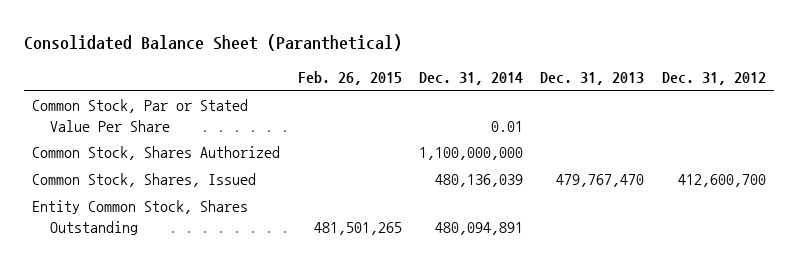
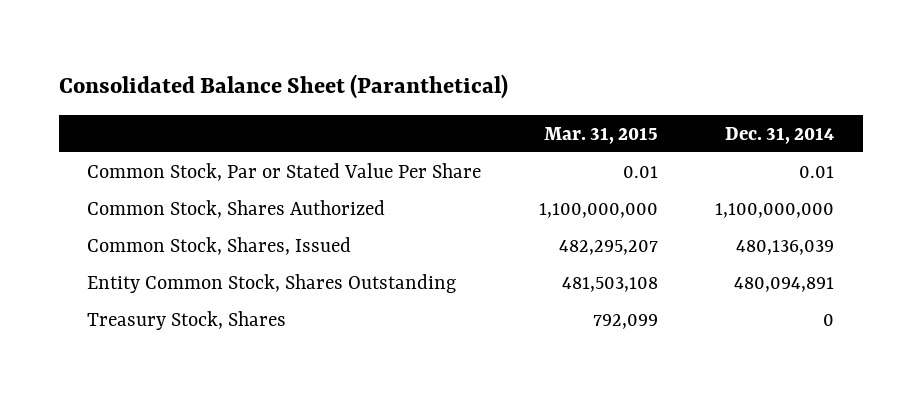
[297,71,402,86] Feb. 26, 2015 -> none
[540,72,645,86] Dec. 31, 2013 -> none
[661,72,766,86] Dec. 31, 2012 -> none
none -> [543,126,658,144] Mar. 31, 2015
none -> [87,310,287,330] Treasury Stock, Shares

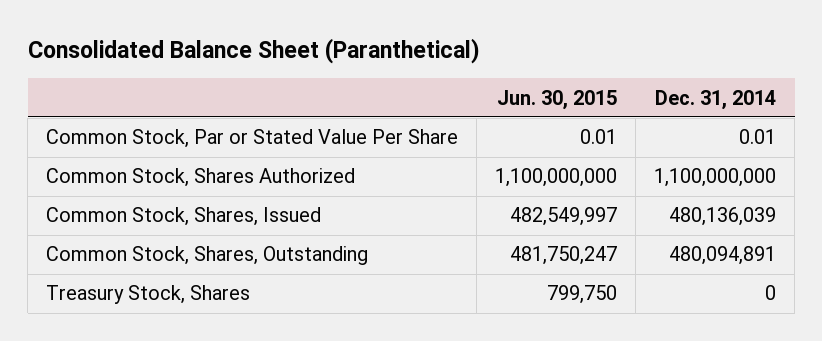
[543,126,658,144] Mar. 31, 2015 -> none
none -> [497,89,618,110] Jun. 30, 2015
[87,273,457,293] Entity Common Stock, Shares Outstanding -> [46,246,369,266] Common Stock, Shares, Outstanding

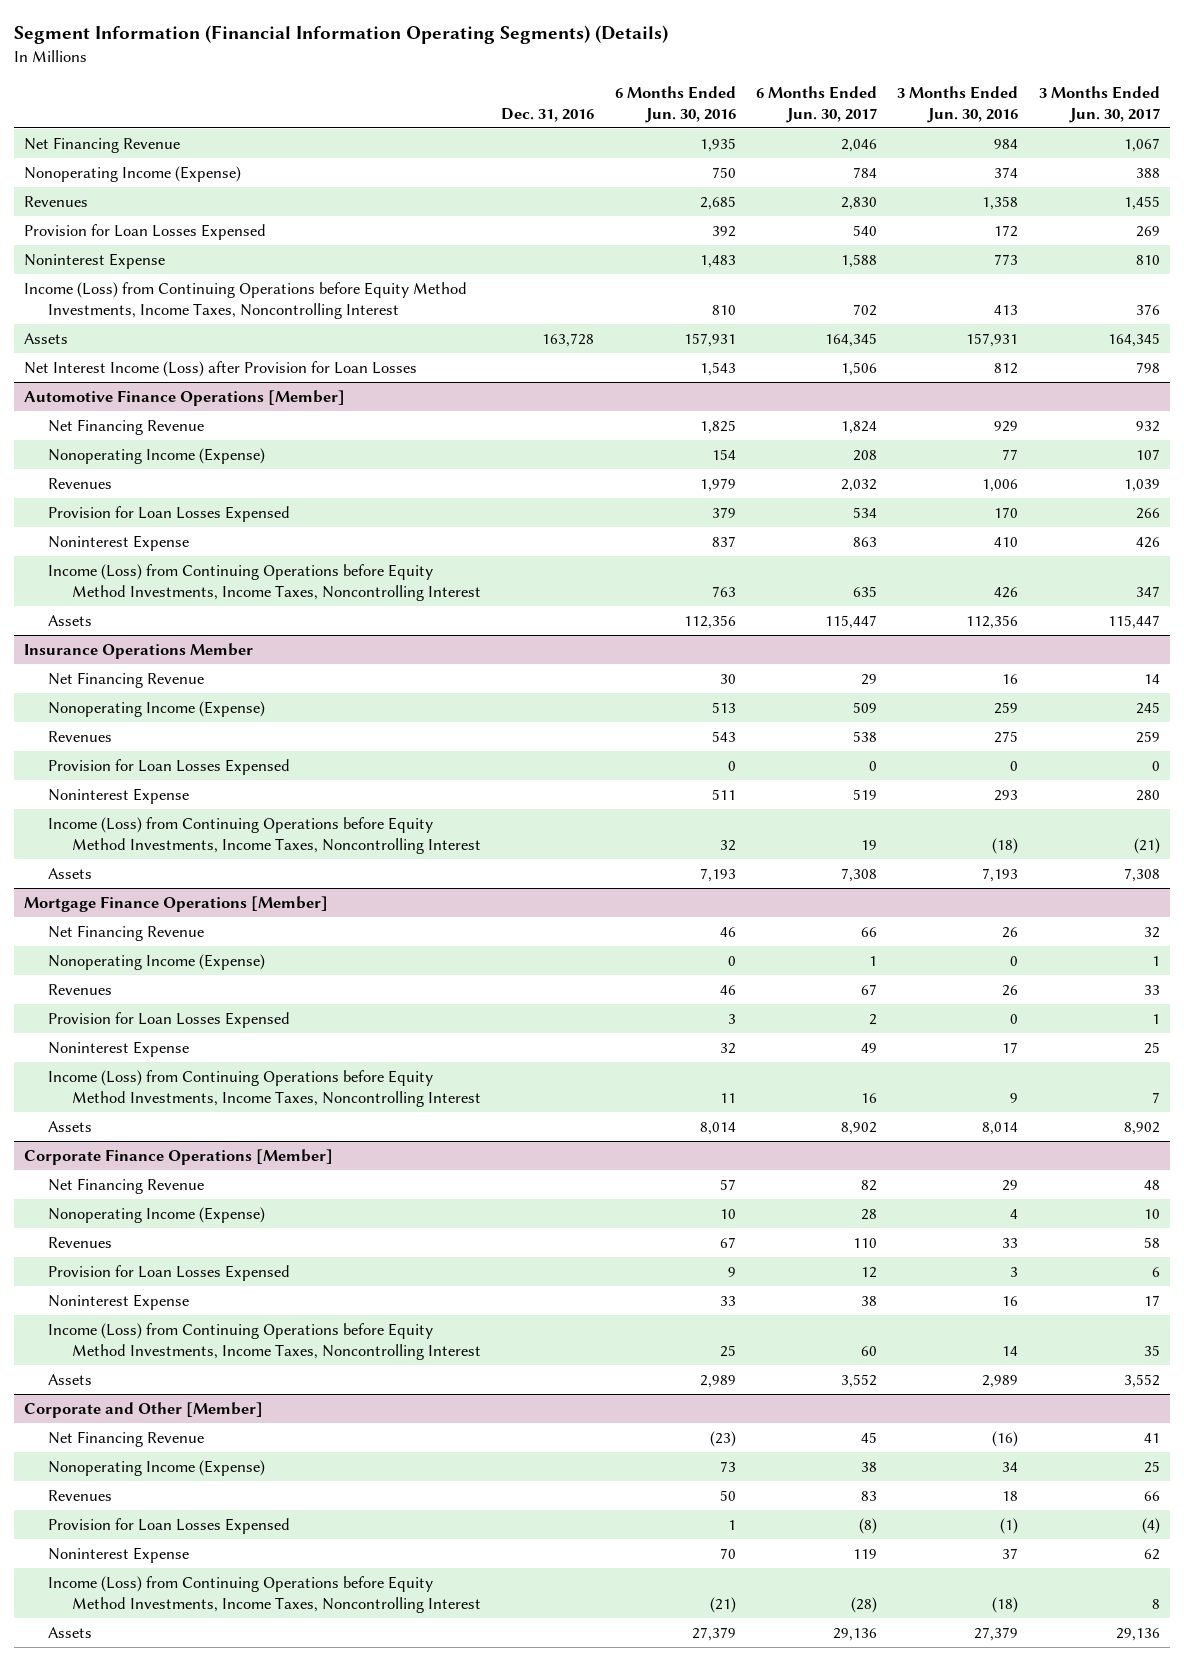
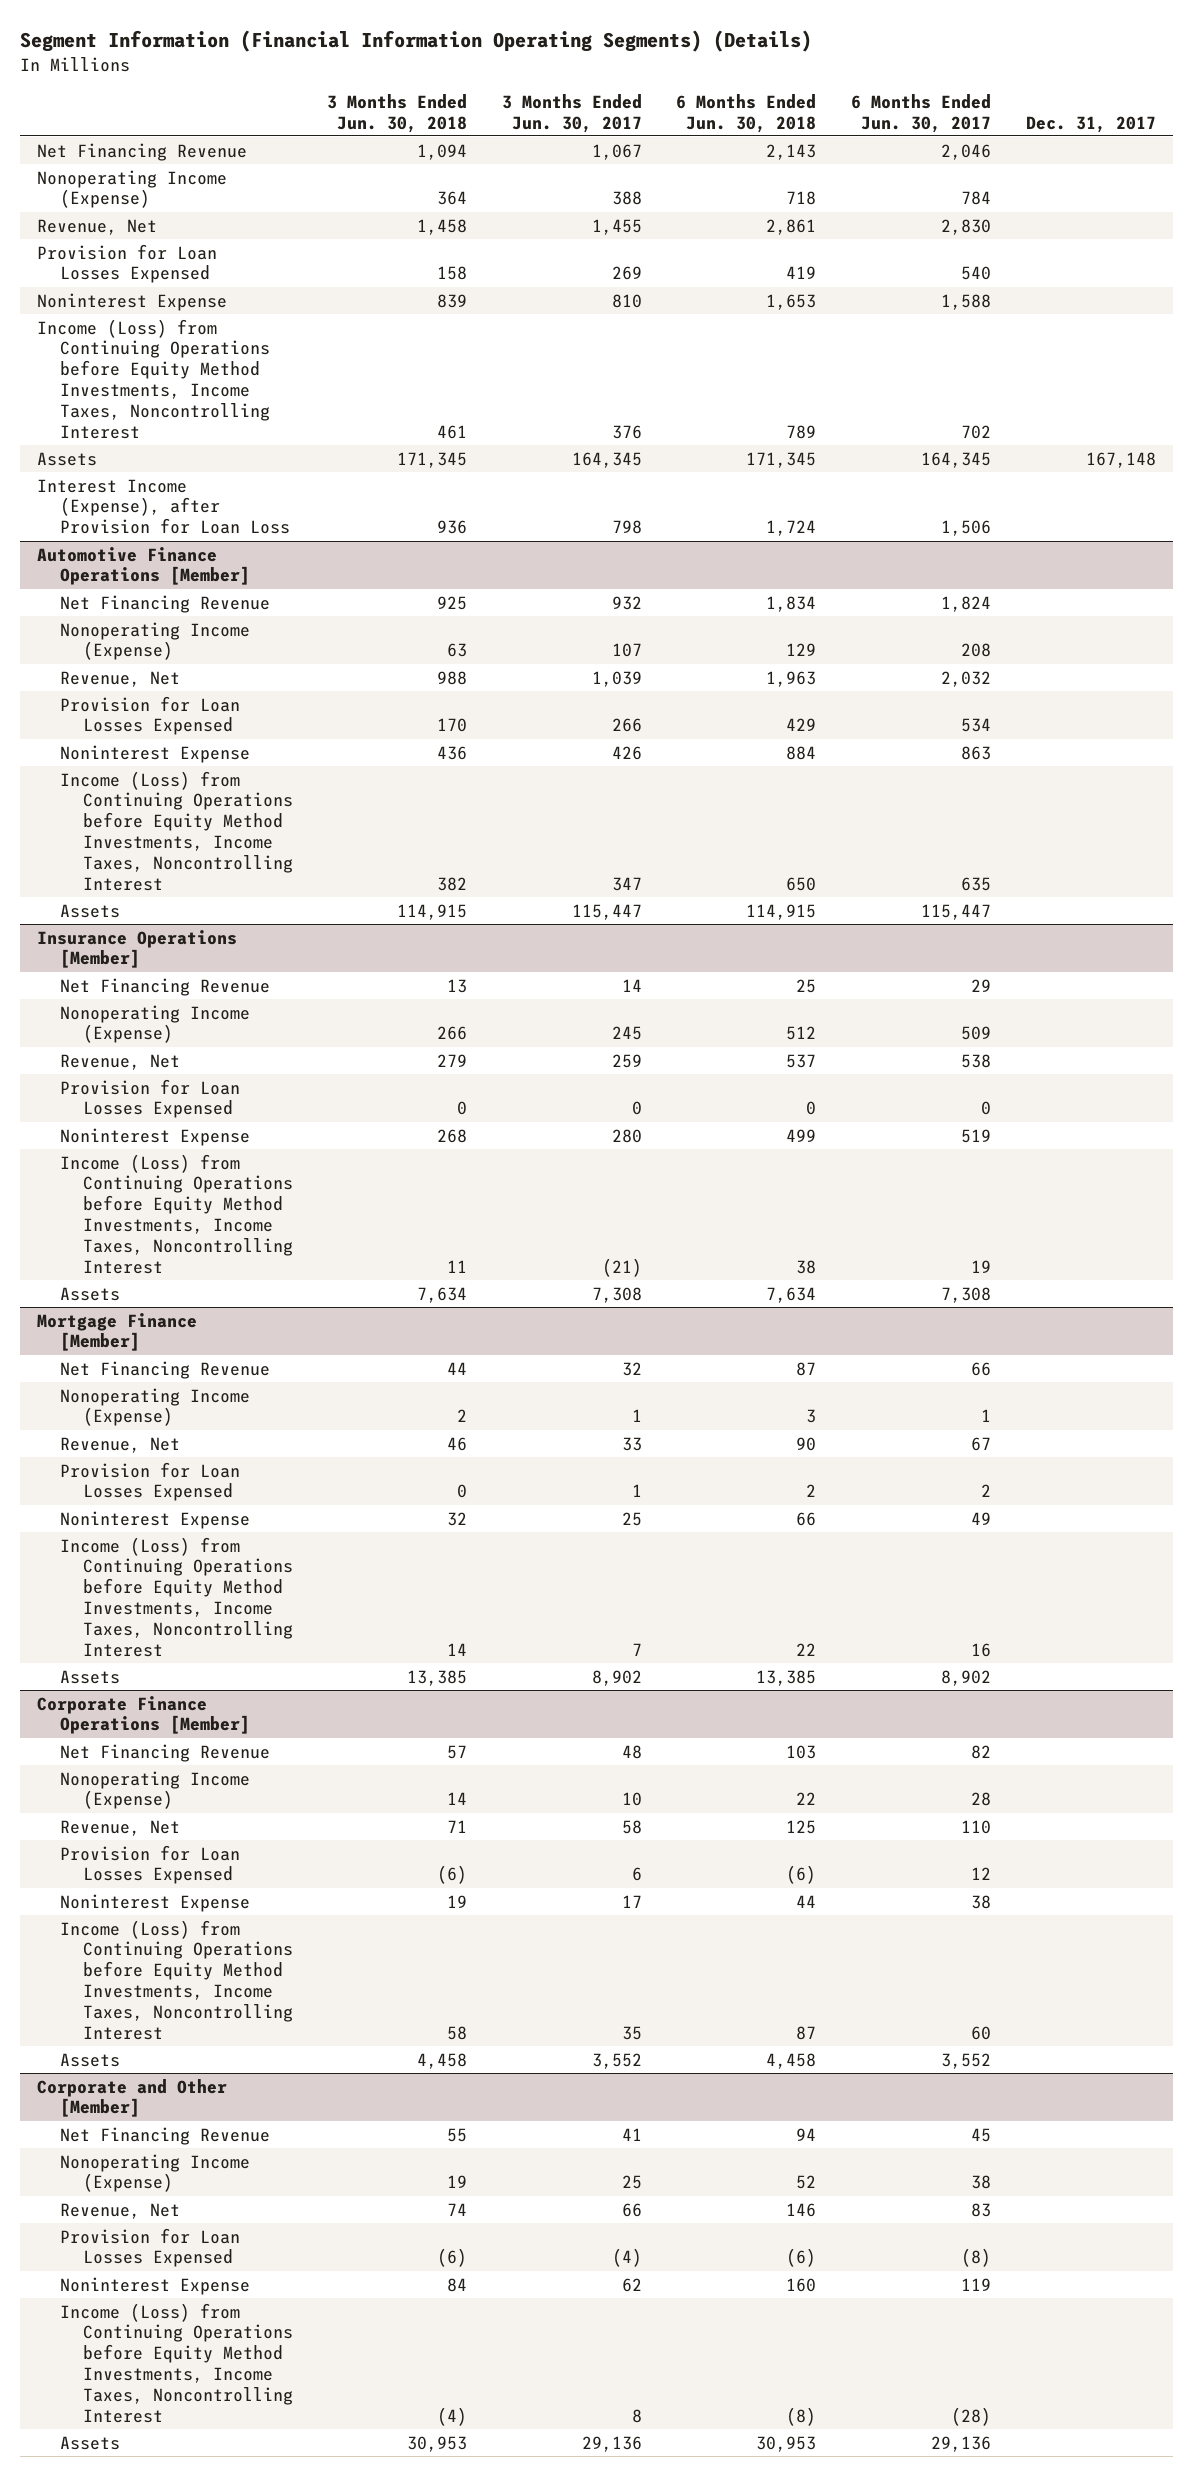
[501,107,595,122] Dec. 31, 2016 -> none
[614,86,736,123] 6 Months Ended Jun. 30, 2016 -> none
[897,86,1019,123] 3 Months Ended Jun. 30, 2016 -> none
none -> [327,93,468,133] 3 Months Ended Jun. 30, 2018
none -> [676,93,817,133] 6 Months Ended Jun. 30, 2018
none -> [1025,115,1156,133] Dec. 31, 2017
[23,196,88,208] Revenues -> [36,218,157,235] Revenue, Net
[23,361,417,378] Net Interest Income (Loss) after Provision for Loan Losses -> [36,478,290,535] Interest Income (Expense), after Provision for Loan Loss
[47,478,112,490] Revenues -> [59,670,180,687] Revenue, Net
[23,643,253,660] Insurance Operations Member -> [36,929,237,969] Insurance Operations [Member]
[47,731,112,743] Revenues -> [59,1053,180,1070] Revenue, Net
[23,896,328,913] Mortgage Finance Operations [Member] -> [36,1312,197,1352] Mortgage Finance [Member]
[47,984,112,996] Revenues -> [59,1436,180,1453] Revenue, Net
[47,1237,112,1249] Revenues -> [59,1819,180,1836] Revenue, Net
[47,1490,112,1502] Revenues -> [59,2202,180,2219] Revenue, Net

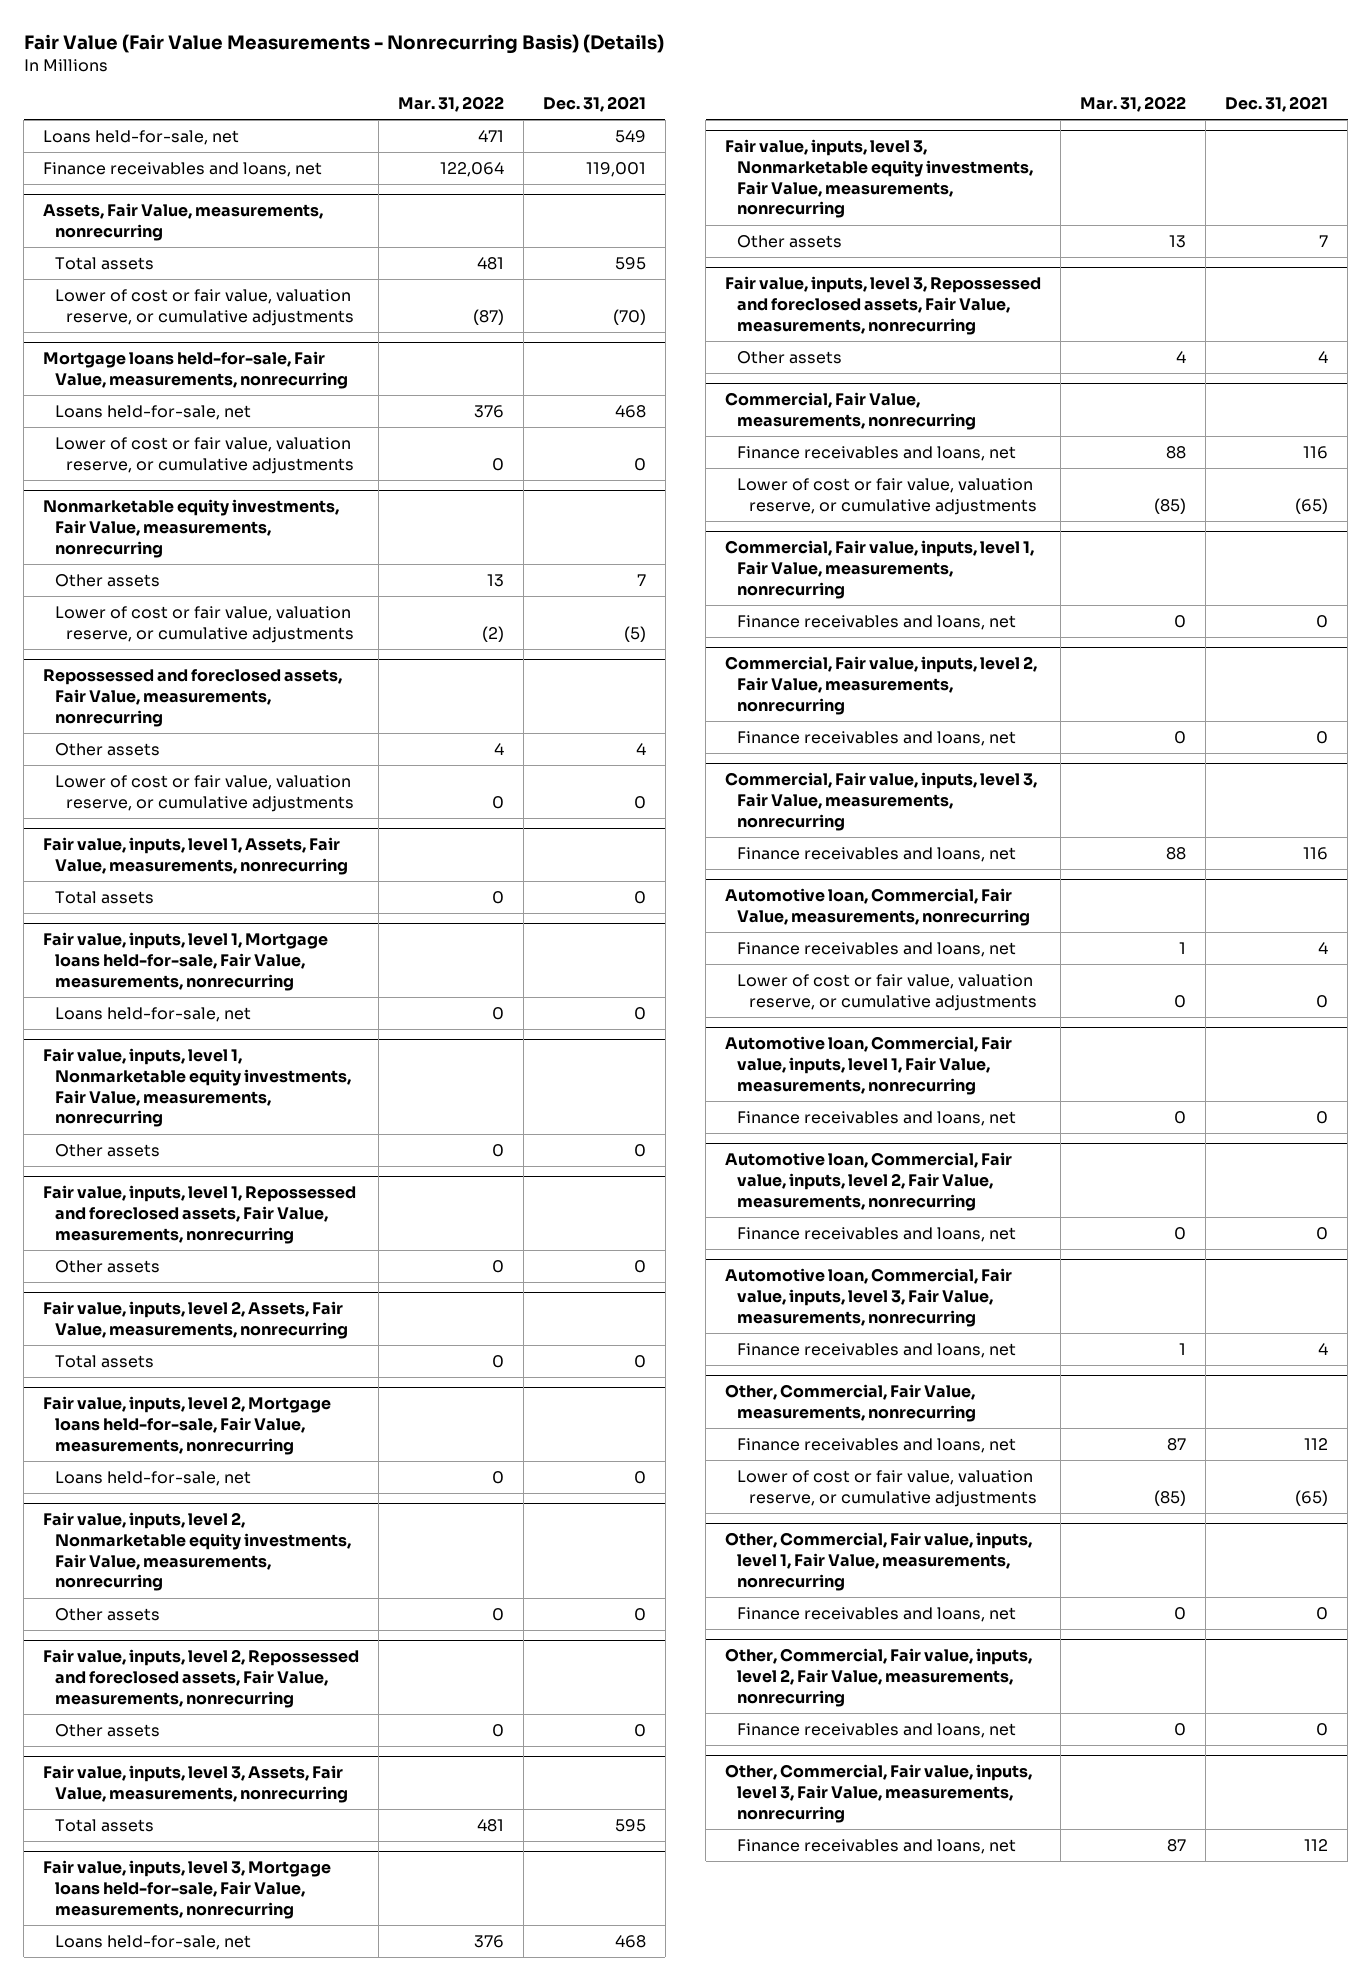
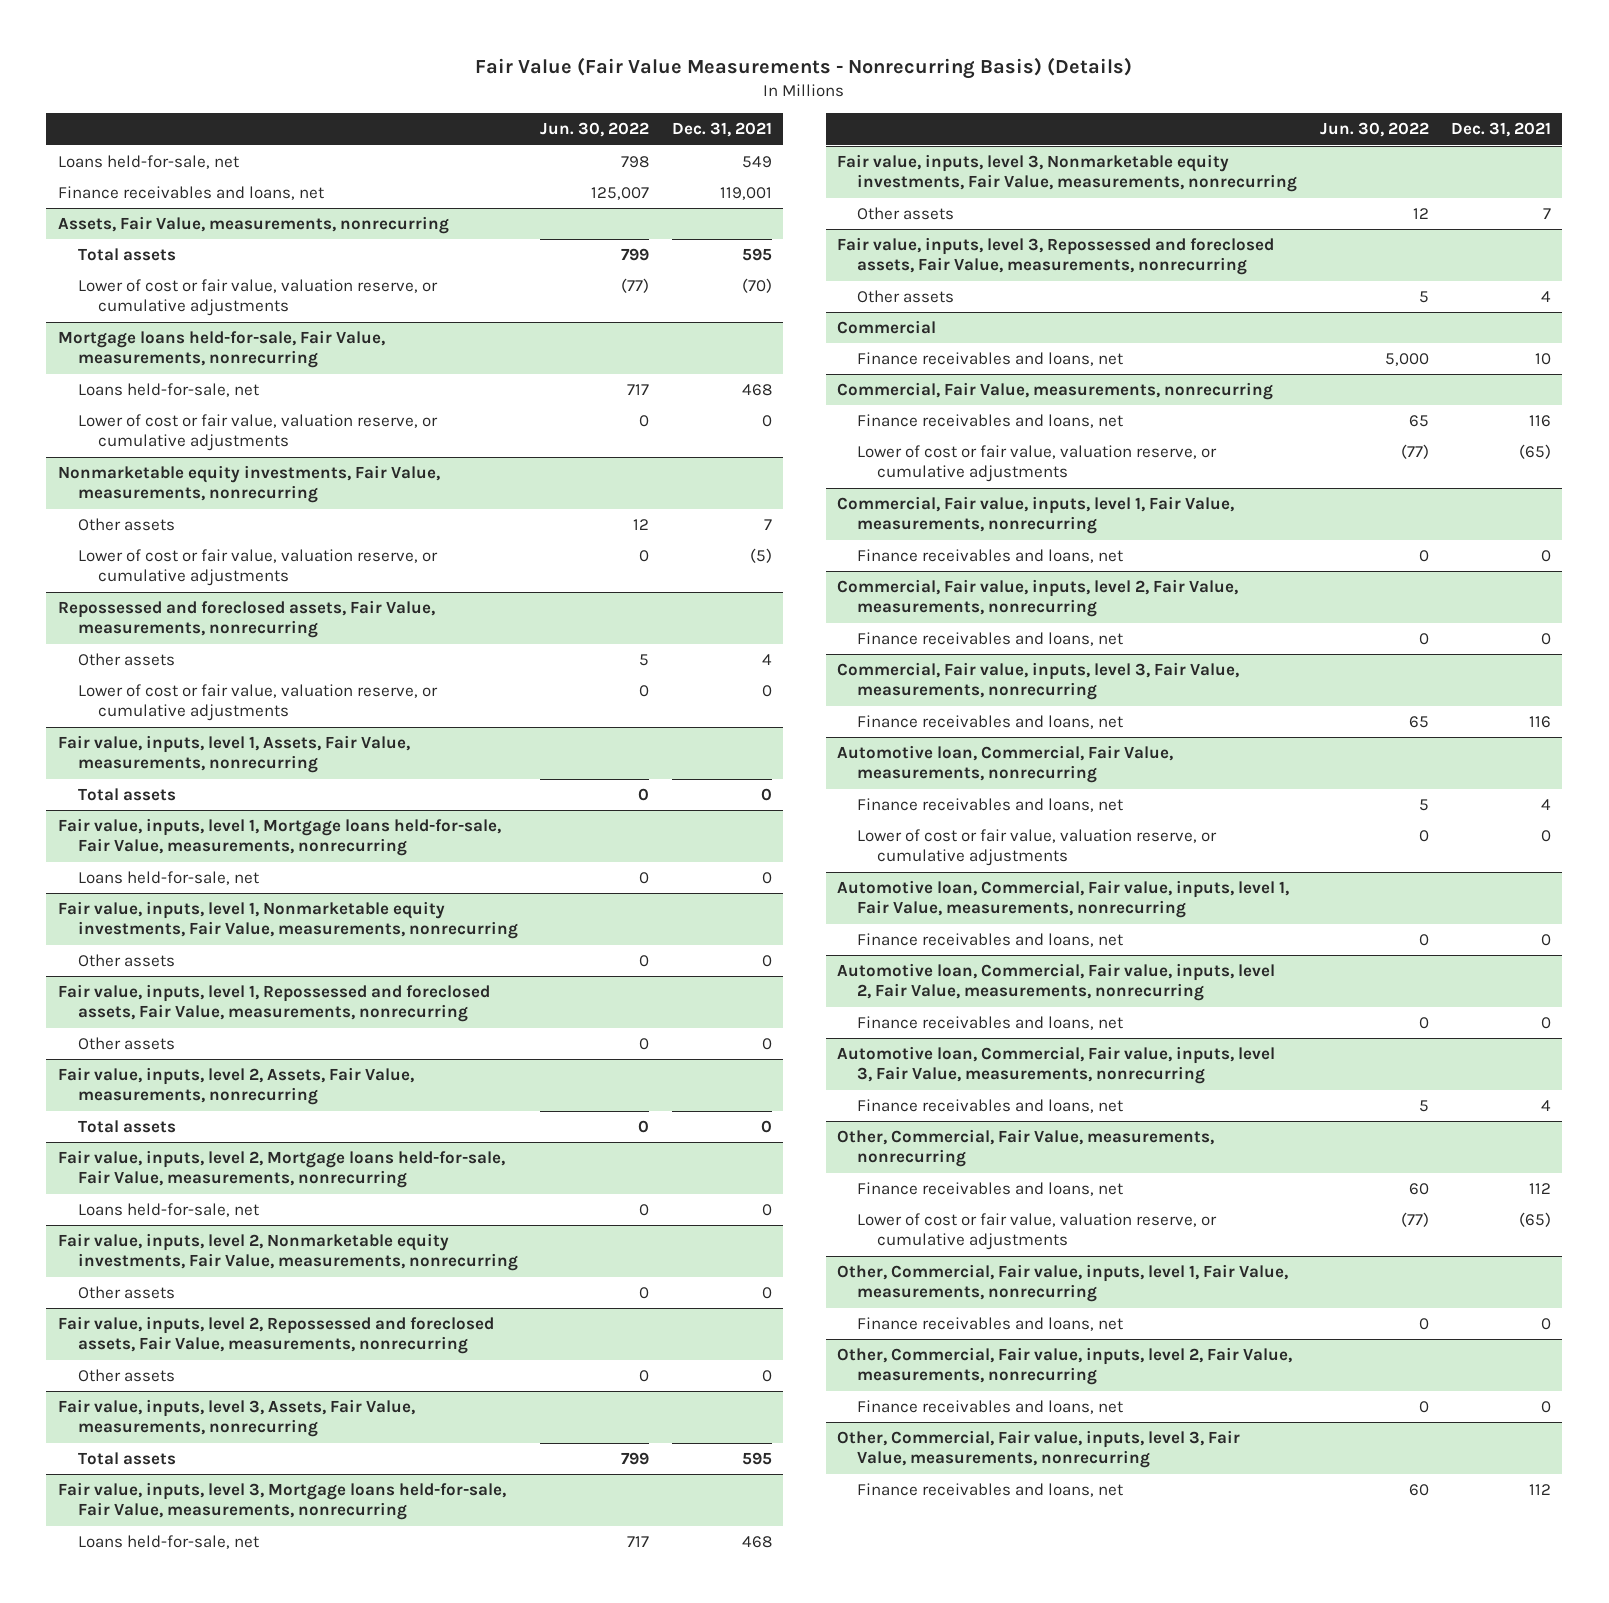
[397,95,504,112] Mar. 31, 2022 -> none
none -> [540,122,650,138] Jun. 30, 2022
none -> [837,319,937,334] Commercial
none -> [857,351,1124,366] Finance receivables and loans, net

